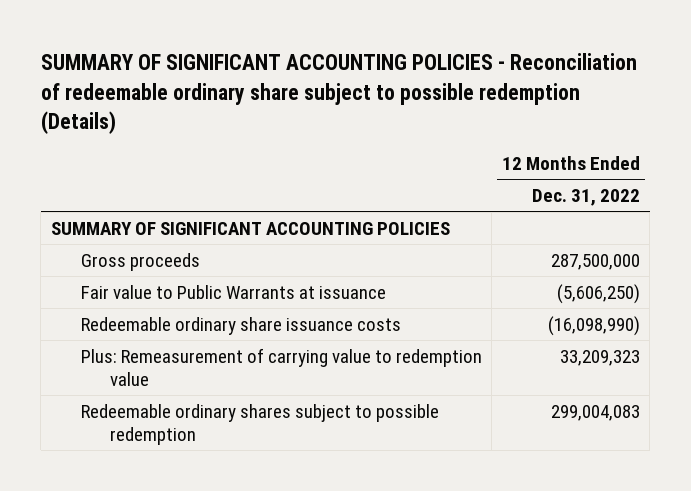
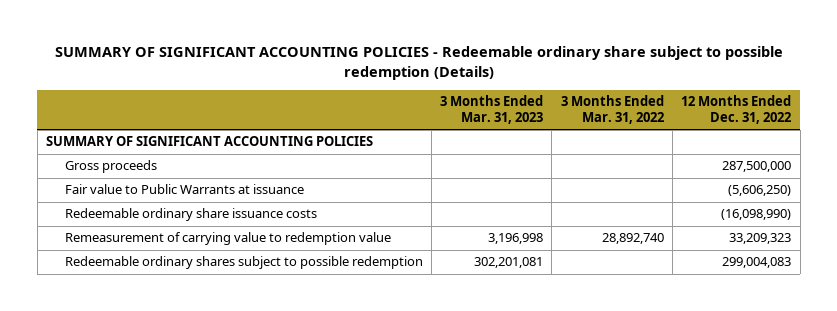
[40,53,637,134] SUMMARY OF SIGNIFICANT ACCOUNTING POLICIES - Reconciliation of redeemable ordinary share subject to possible redemption (Details) -> [54,46,783,80] SUMMARY OF SIGNIFICANT ACCOUNTING POLICIES - Redeemable ordinary share subject to possible redemption (Details)
none -> [440,95,544,124] 3 Months Ended Mar. 31, 2023
none -> [560,95,664,124] 3 Months Ended Mar. 31, 2022
[80,347,482,386] Plus: Remeasurement of carrying value to redemption value -> [64,232,391,246] Remeasurement of carrying value to redemption value

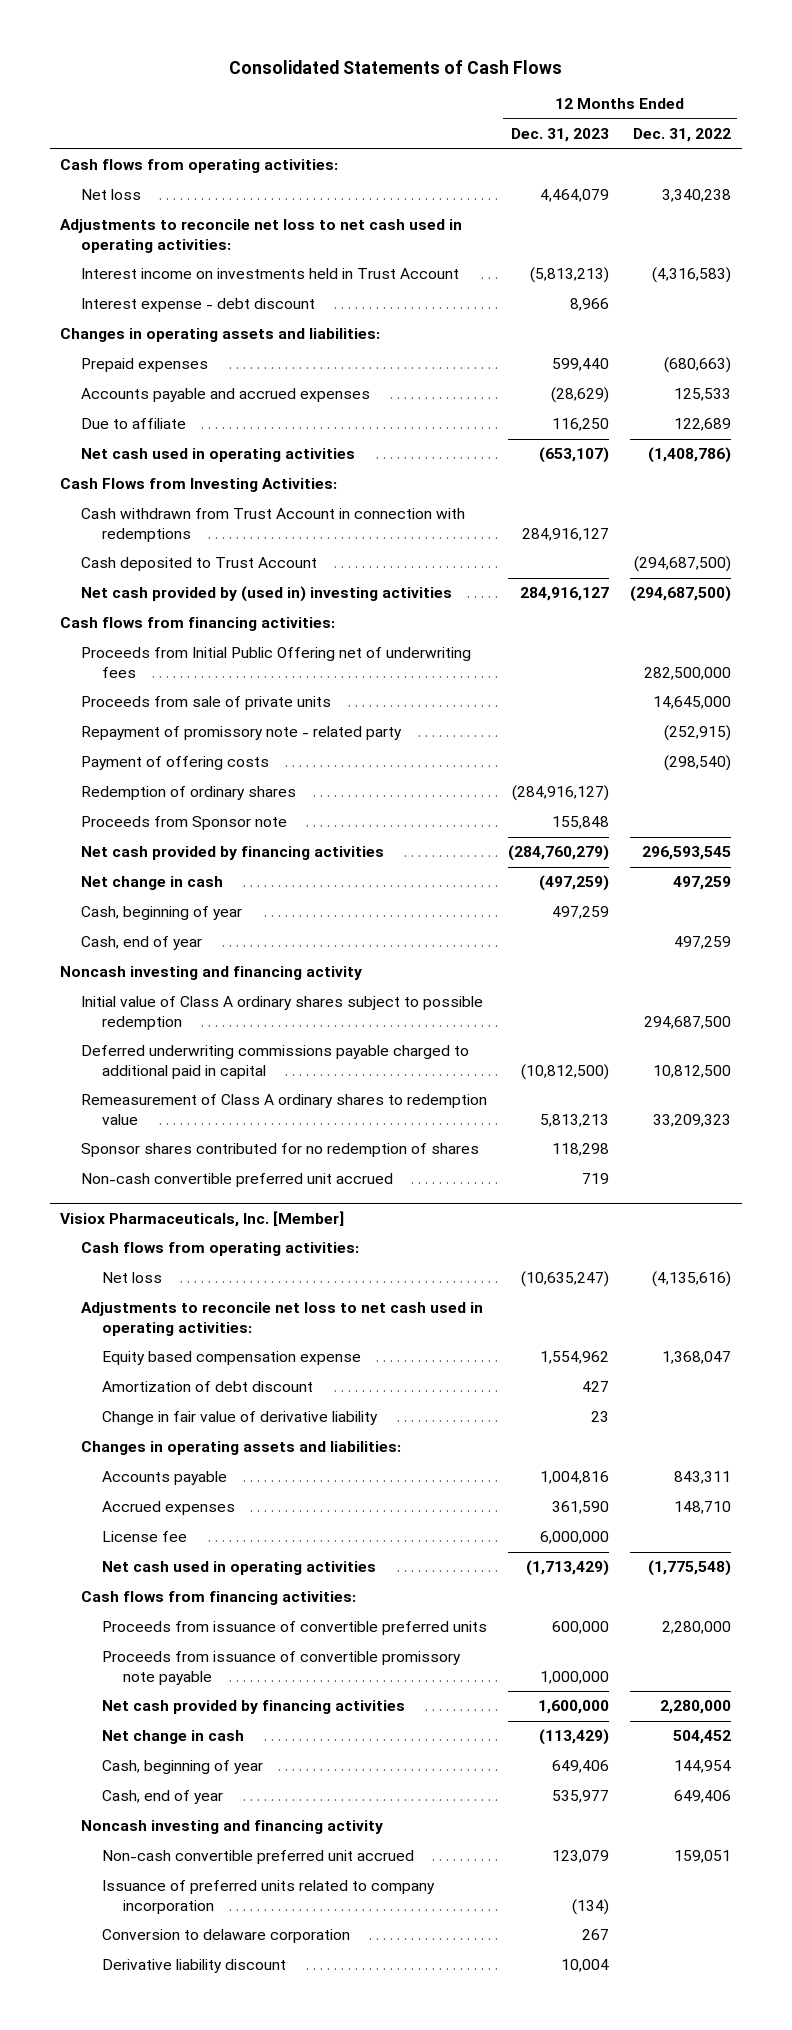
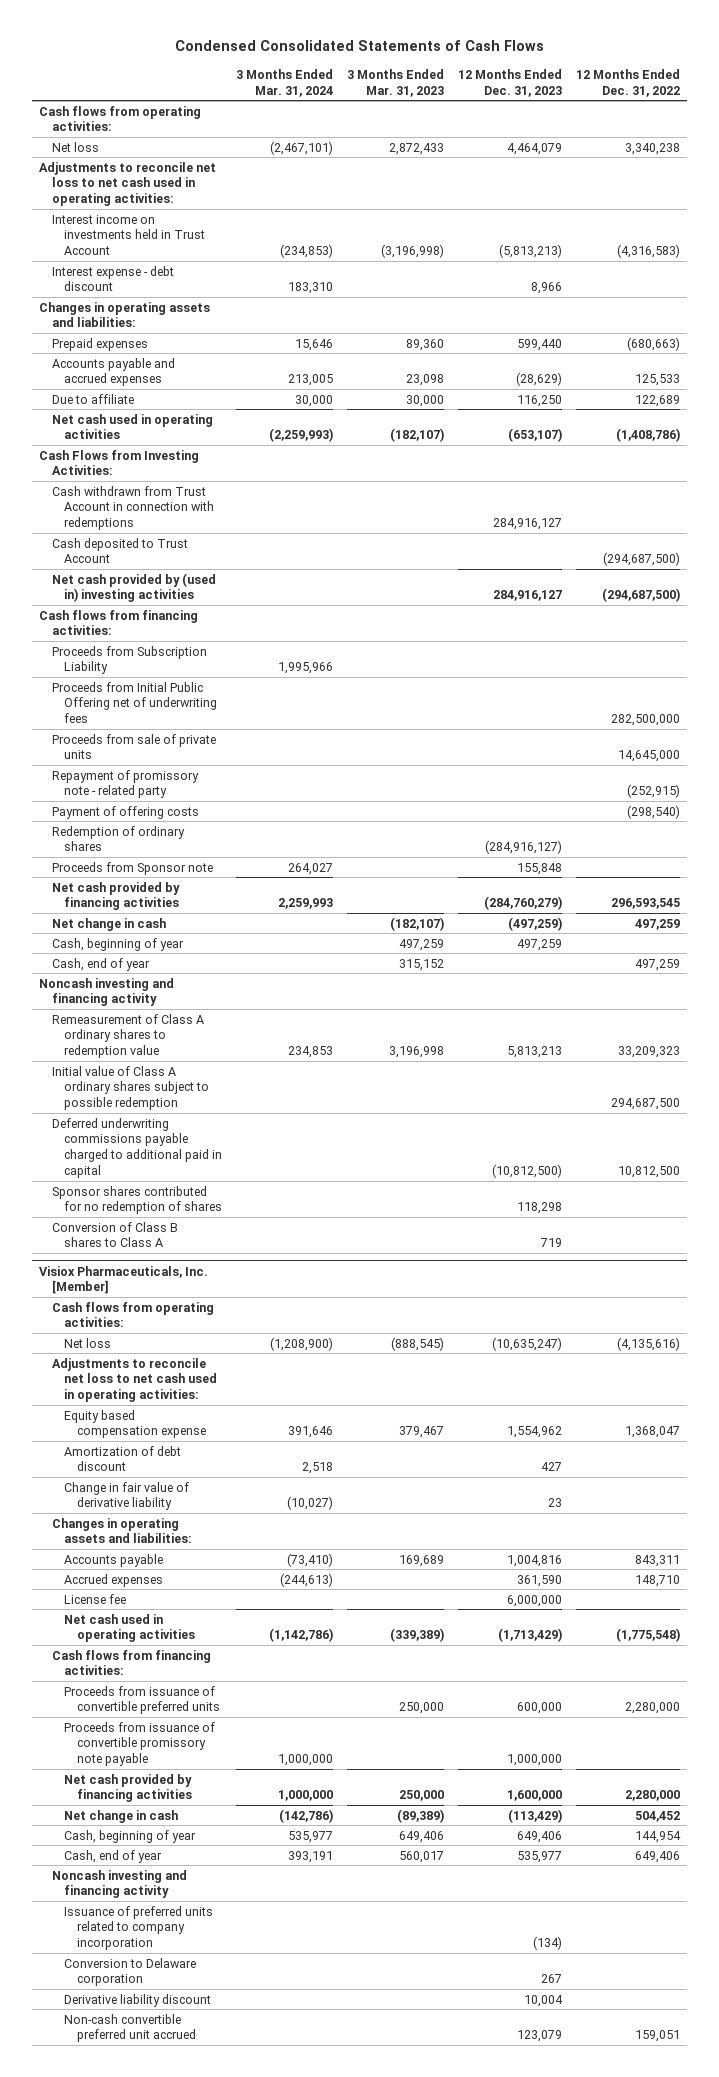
[228,59,562,74] Consolidated Statements of Cash Flows -> [174,40,544,52] Condensed Consolidated Statements of Cash Flows
none -> [236,68,334,97] 3 Months Ended Mar. 31, 2024
none -> [347,68,445,97] 3 Months Ended Mar. 31, 2023
none -> [51,645,207,675] Proceeds from Subscription Liability
[81,1094,488,1125] Remeasurement of Class A ordinary shares to redemption value -> [51,1013,204,1059] Remeasurement of Class A ordinary shares to redemption value
[81,1173,394,1188] Non-cash convertible preferred unit accrued -> [51,1221,178,1248] Conversion of Class B shares to Class A
[102,1929,351,1944] Conversion to delaware corporation -> [64,1957,197,1987] Conversion to Delaware corporation
[102,1850,415,1865] Non-cash convertible preferred unit accrued -> [64,2013,196,2043] Non-cash convertible preferred unit accrued

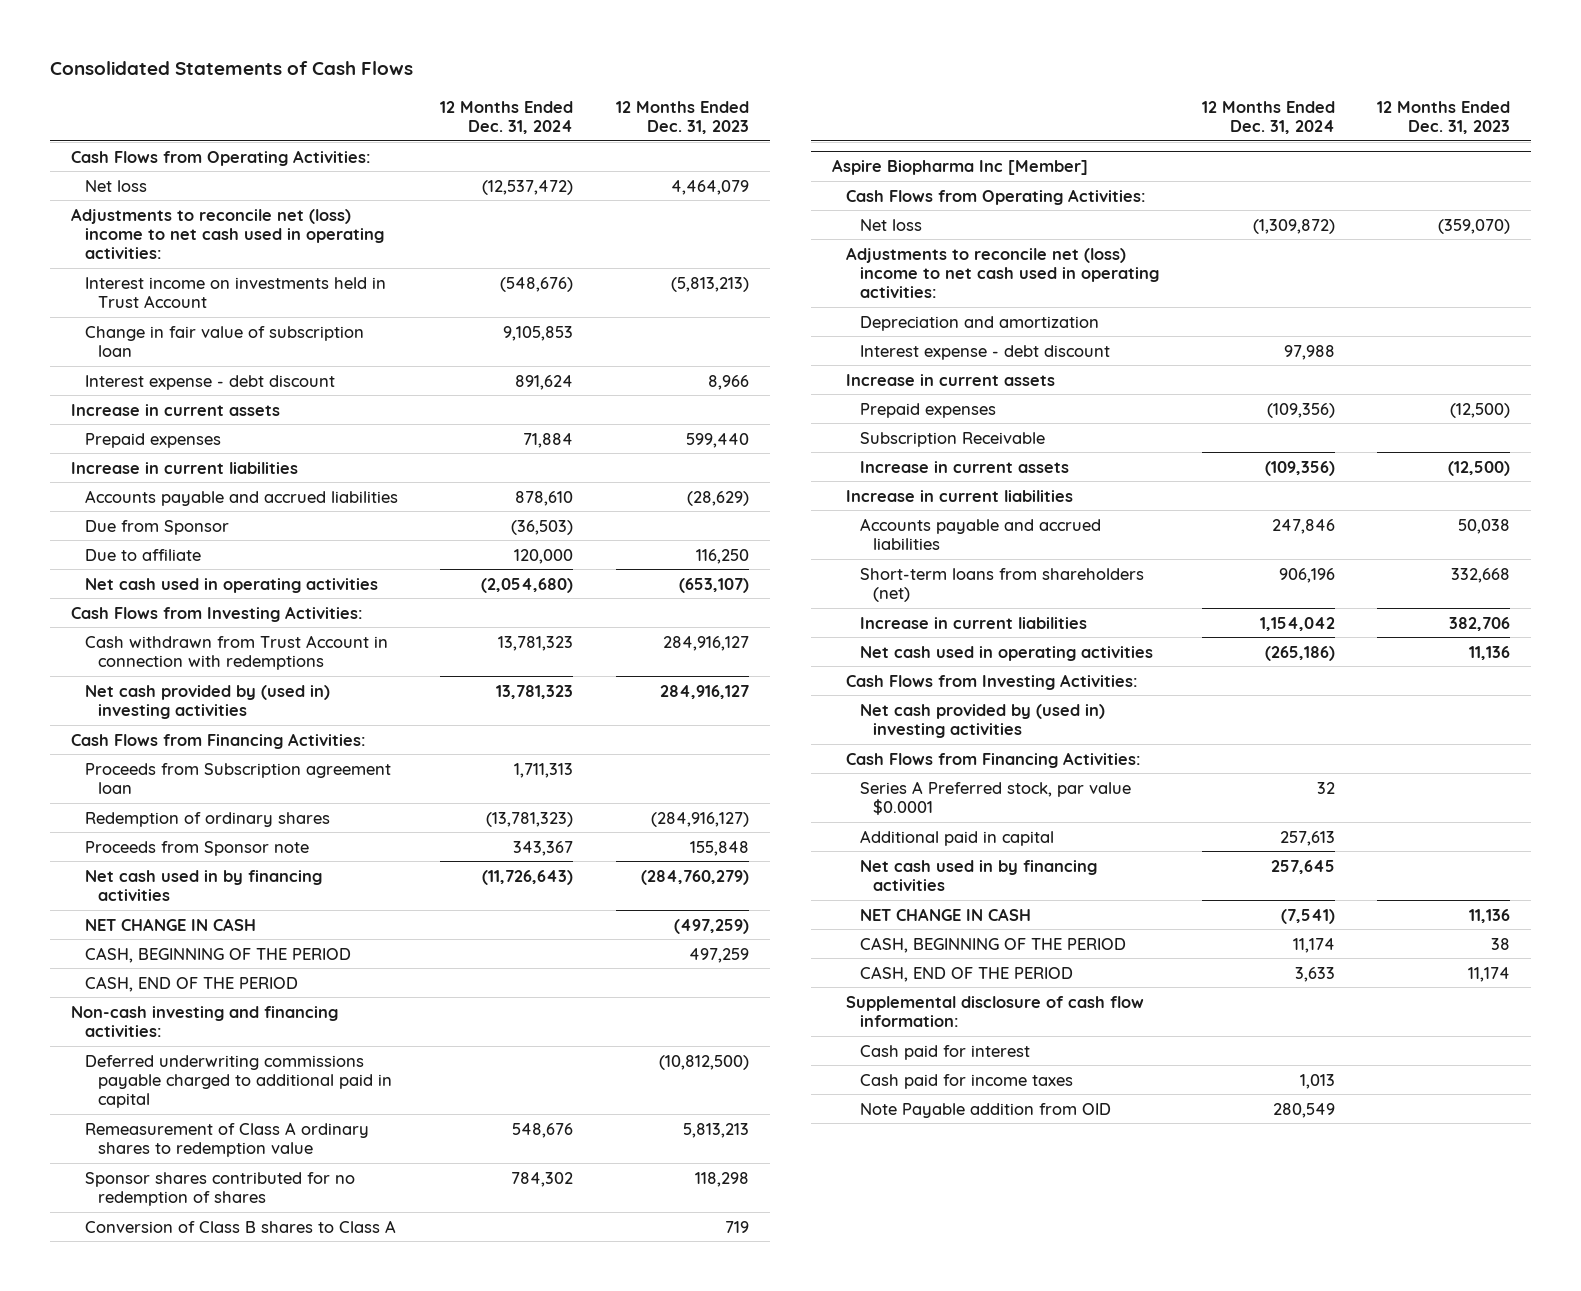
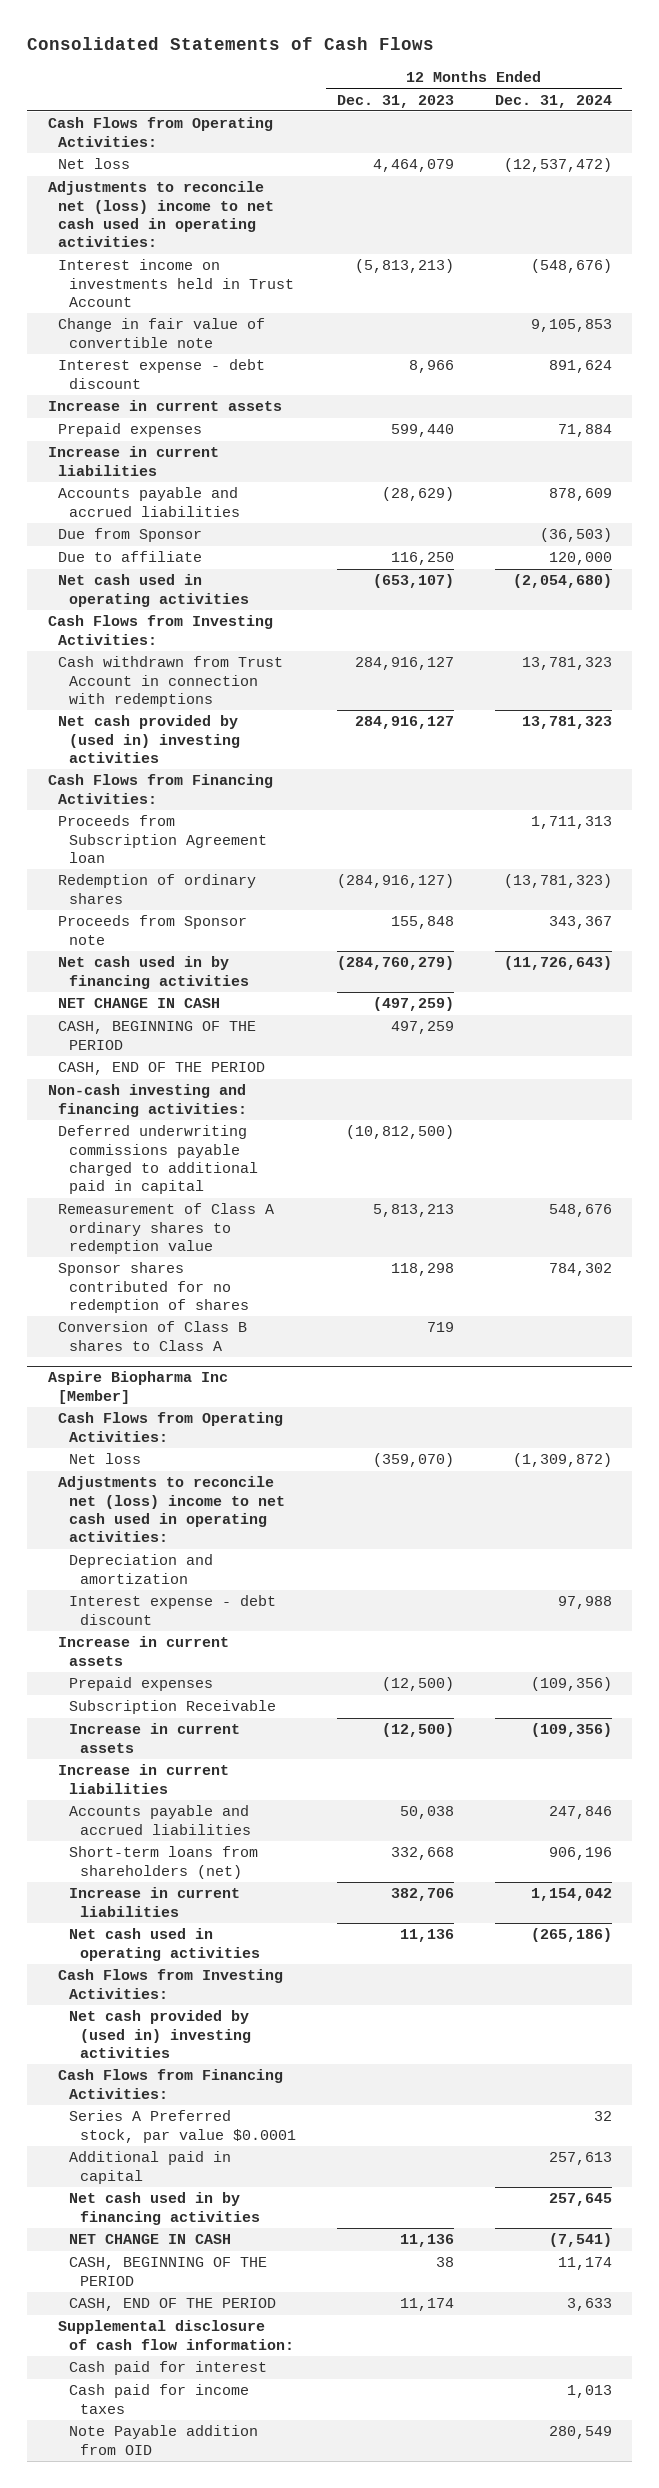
[84,325,364,357] Change in fair value of subscription loan -> [58,318,266,348] Change in fair value of convertible note
[515,490,574,506] 878,610 -> [548,488,612,502] 878,609
[84,762,391,794] Proceeds from Subscription agreement loan -> [58,815,267,863] Proceeds from Subscription Agreement loan

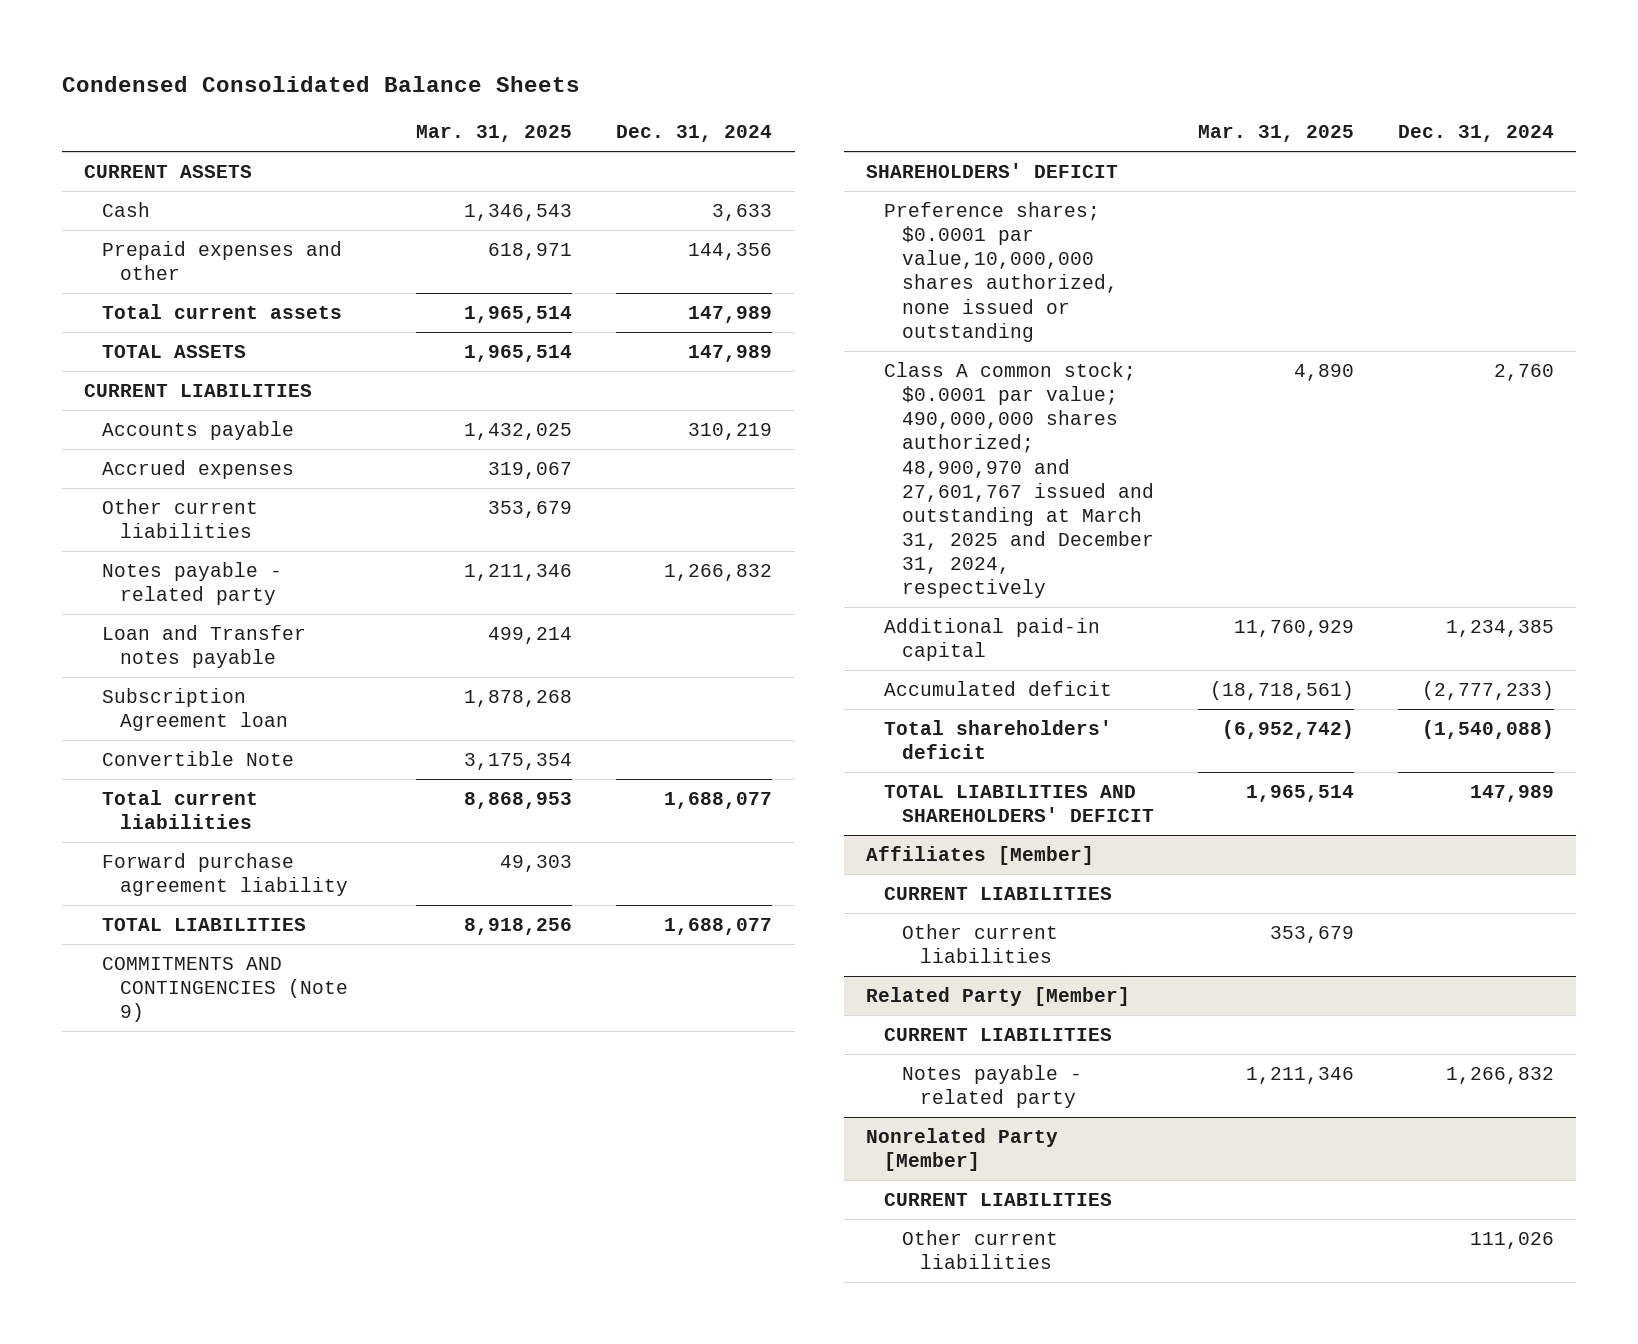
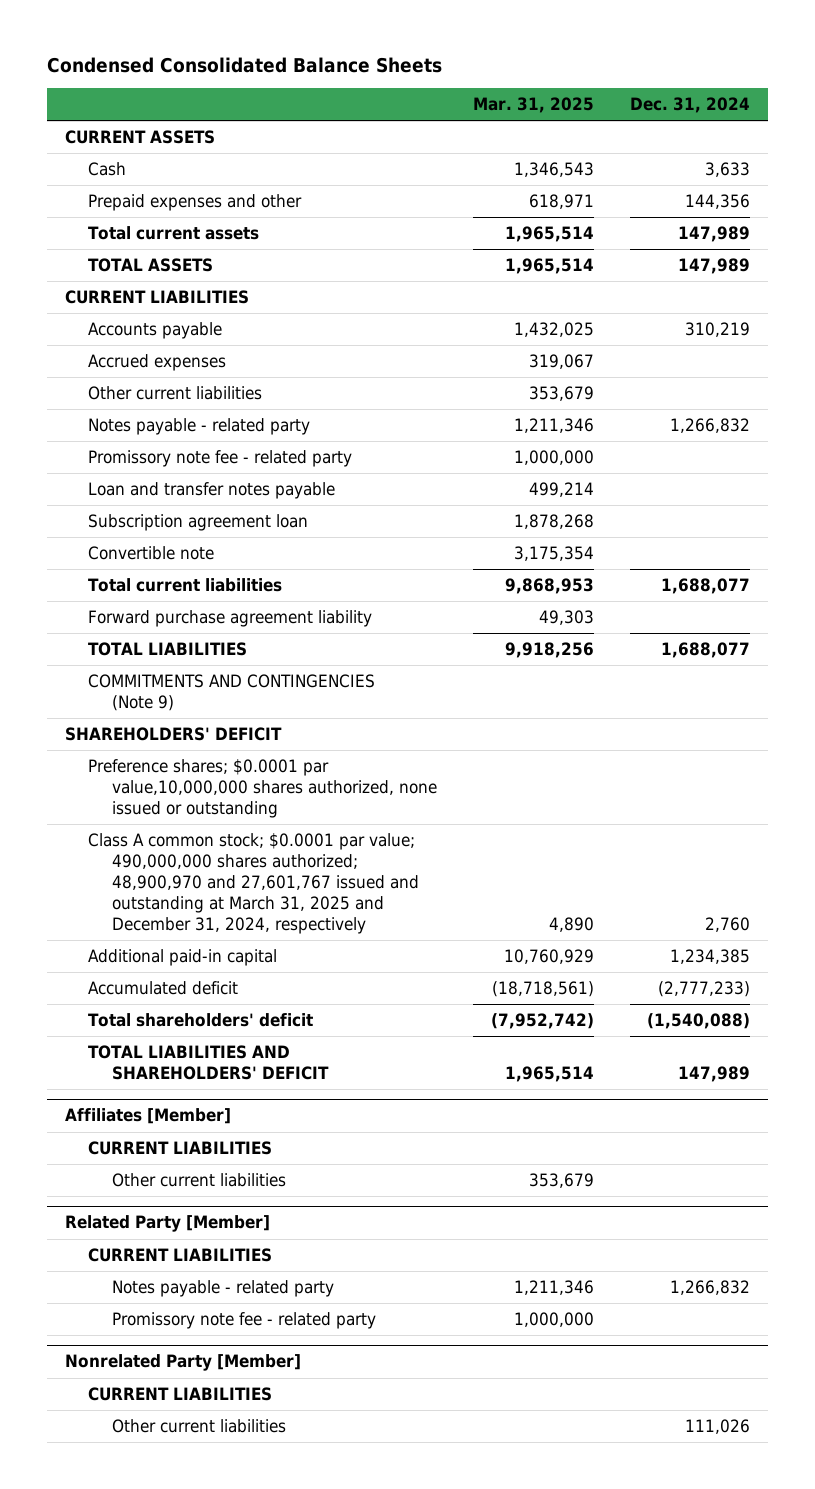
none -> [88,449,353,467] Promissory note fee - related party
[102,625,307,669] Loan and Transfer notes payable -> [88,481,336,499] Loan and transfer notes payable
[102,688,288,732] Subscription Agreement loan -> [88,513,309,531] Subscription agreement loan
[102,751,295,767] Convertible Note -> [88,545,215,560] Convertible note
[464,792,573,810] 8,868,953 -> [504,577,594,594] 9,868,953
[464,918,573,936] 8,918,256 -> [504,641,594,658] 9,918,256
[1233,620,1354,638] 11,760,929 -> [503,948,594,964] 10,760,929
[1221,720,1354,740] (6,952,742) -> [490,1012,594,1029] (7,952,742)
none -> [111,1311,376,1329] Promissory note fee - related party

